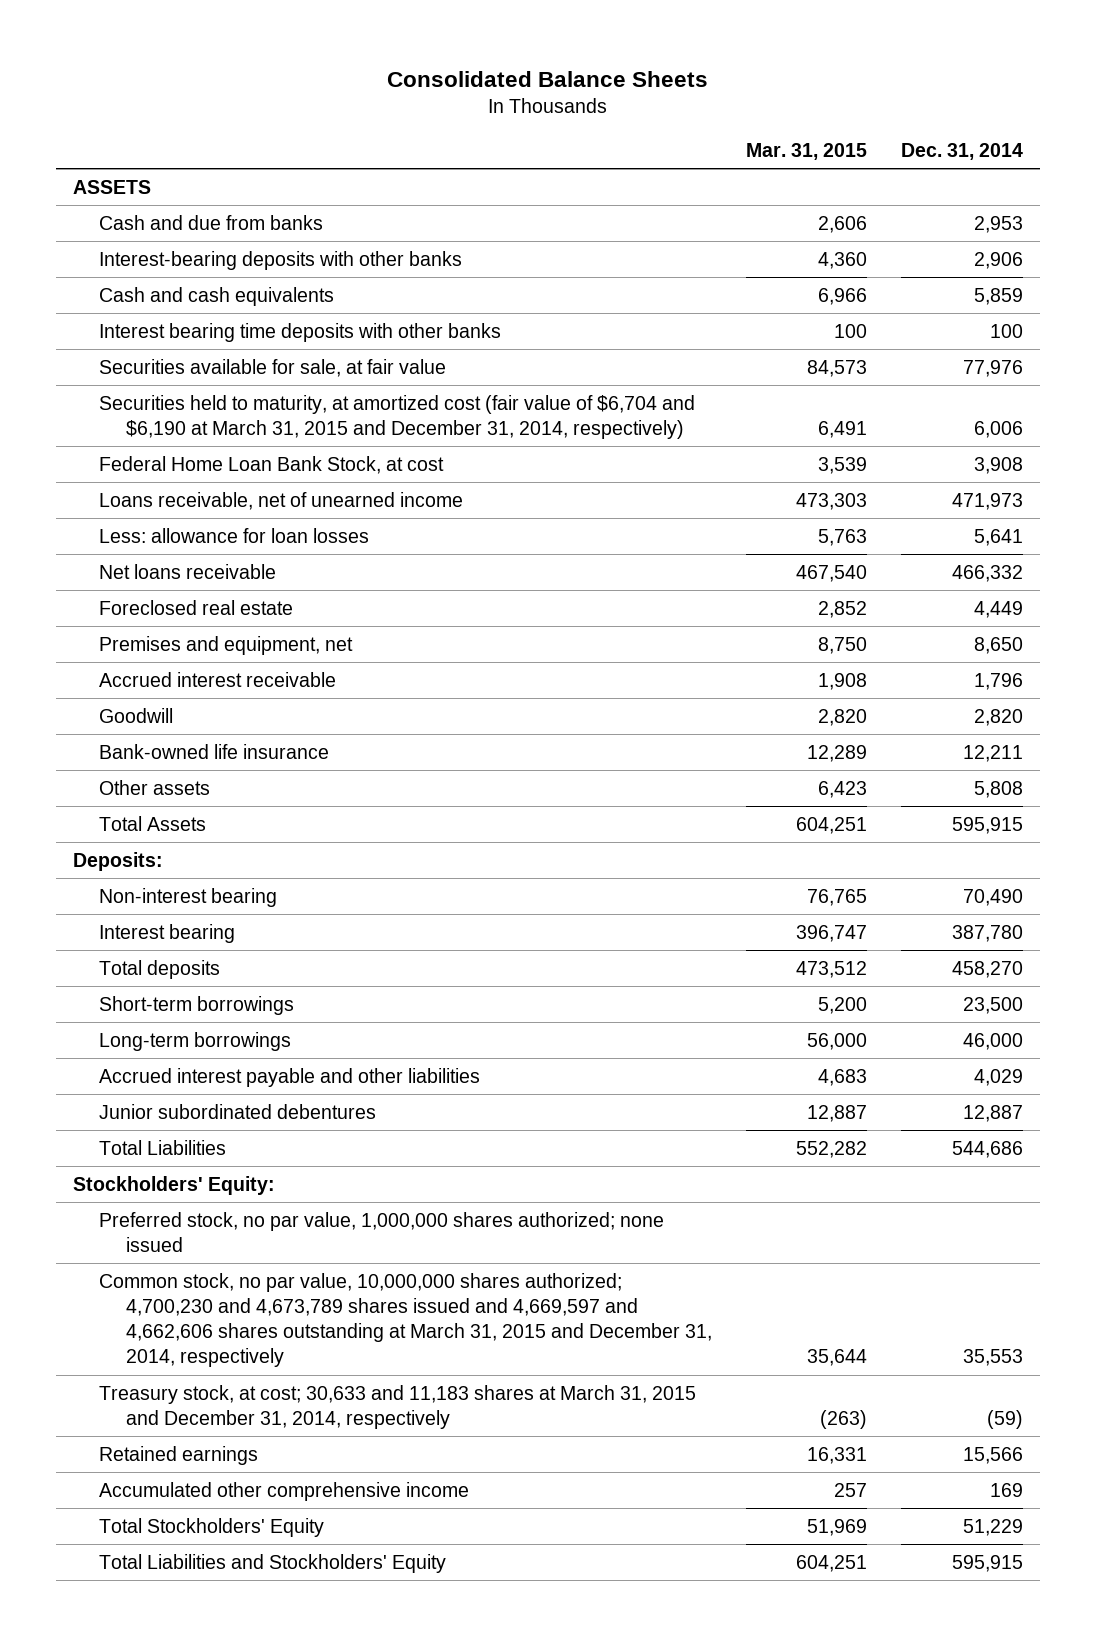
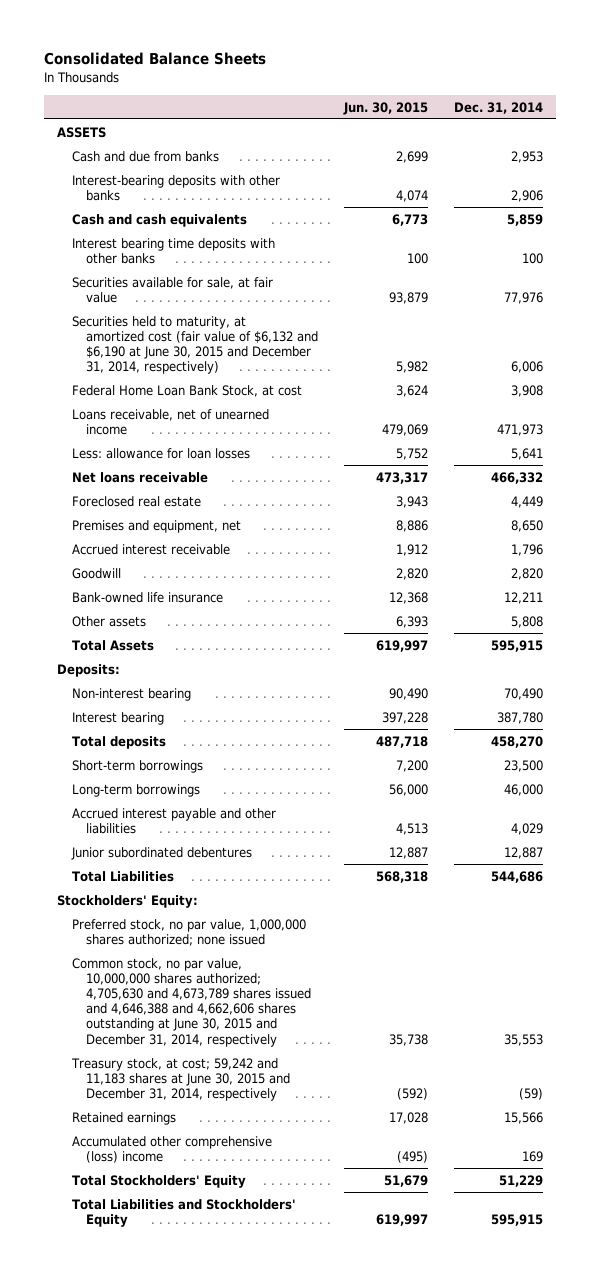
[745,143,867,161] Mar. 31, 2015 -> none
none -> [343,101,429,115] Jun. 30, 2015
[99,394,696,439] Securities held to maturity, at amortized cost (fair value of $6,704 and $6,190 at March 31, 2015 and December 31, 2014, respectively) -> [71,315,319,375] Securities held to maturity, at amortized cost (fair value of $6,132 and $6,190 at June 30, 2015 and December 31, 2014, respectively)
[99,1272,712,1368] Common stock, no par value, 10,000,000 shares authorized; 4,700,230 and 4,673,789 shares issued and 4,669,597 and 4,662,606 shares outstanding at March 31, 2015 and December 31, 2014, respectively -> [71,957,312,1047] Common stock, no par value, 10,000,000 shares authorized; 4,705,630 and 4,673,789 shares issued and 4,646,388 and 4,662,606 shares outstanding at June 30, 2015 and December 31, 2014, respectively
[99,1384,697,1429] Treasury stock, at cost; 30,633 and 11,183 shares at March 31, 2015 and December 31, 2014, respectively -> [70,1057,291,1102] Treasury stock, at cost; 59,242 and 11,183 shares at June 30, 2015 and December 31, 2014, respectively
[99,1481,470,1501] Accumulated other comprehensive income -> [71,1135,272,1163] Accumulated other comprehensive (loss) income

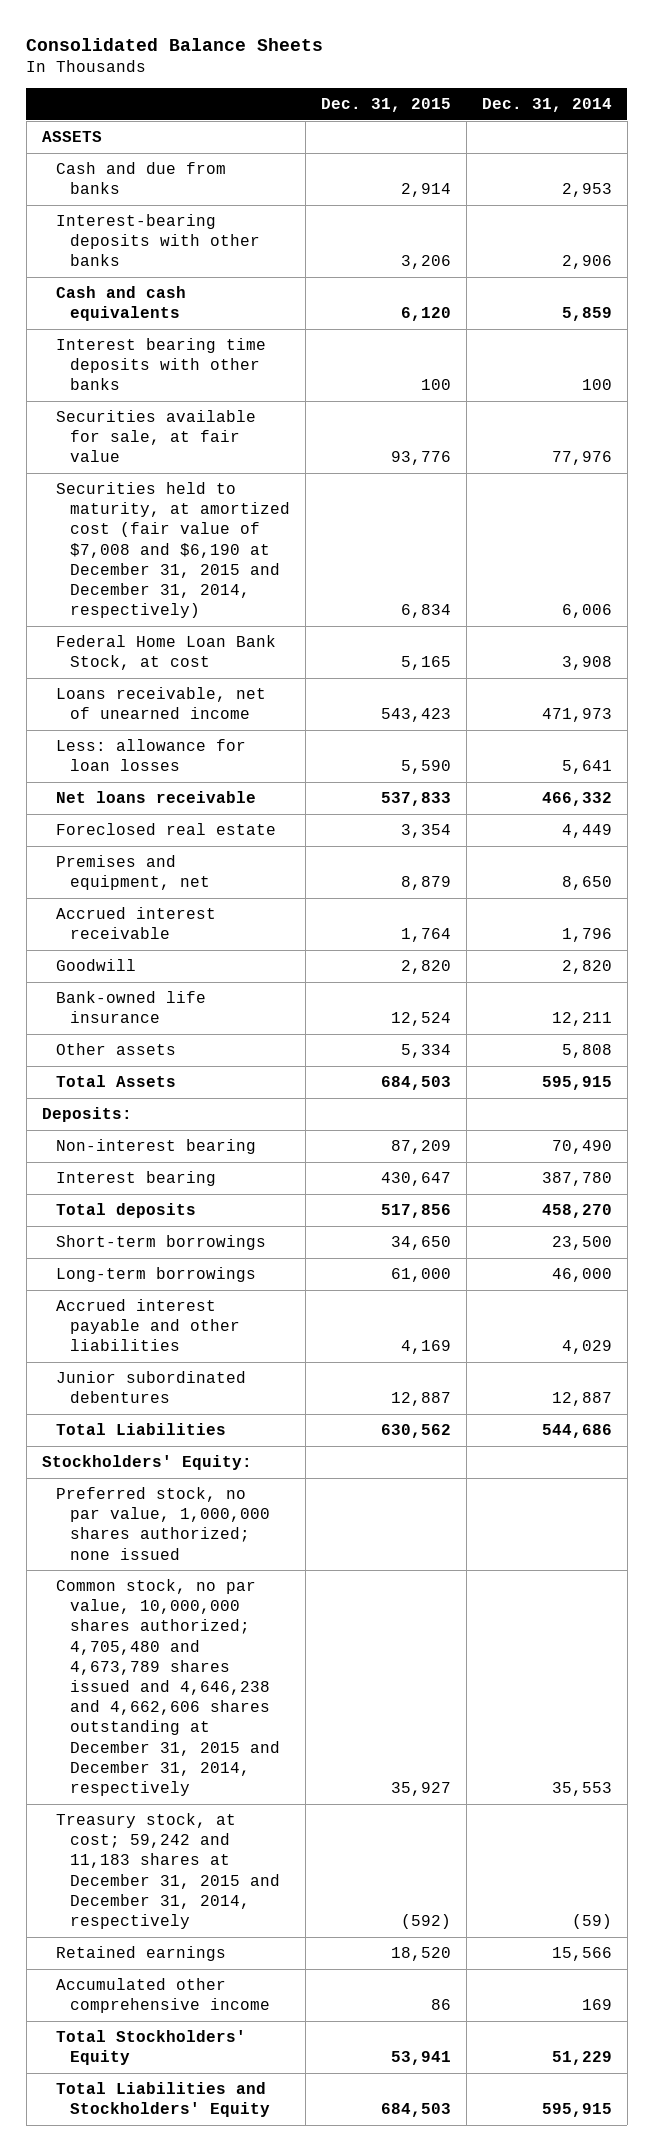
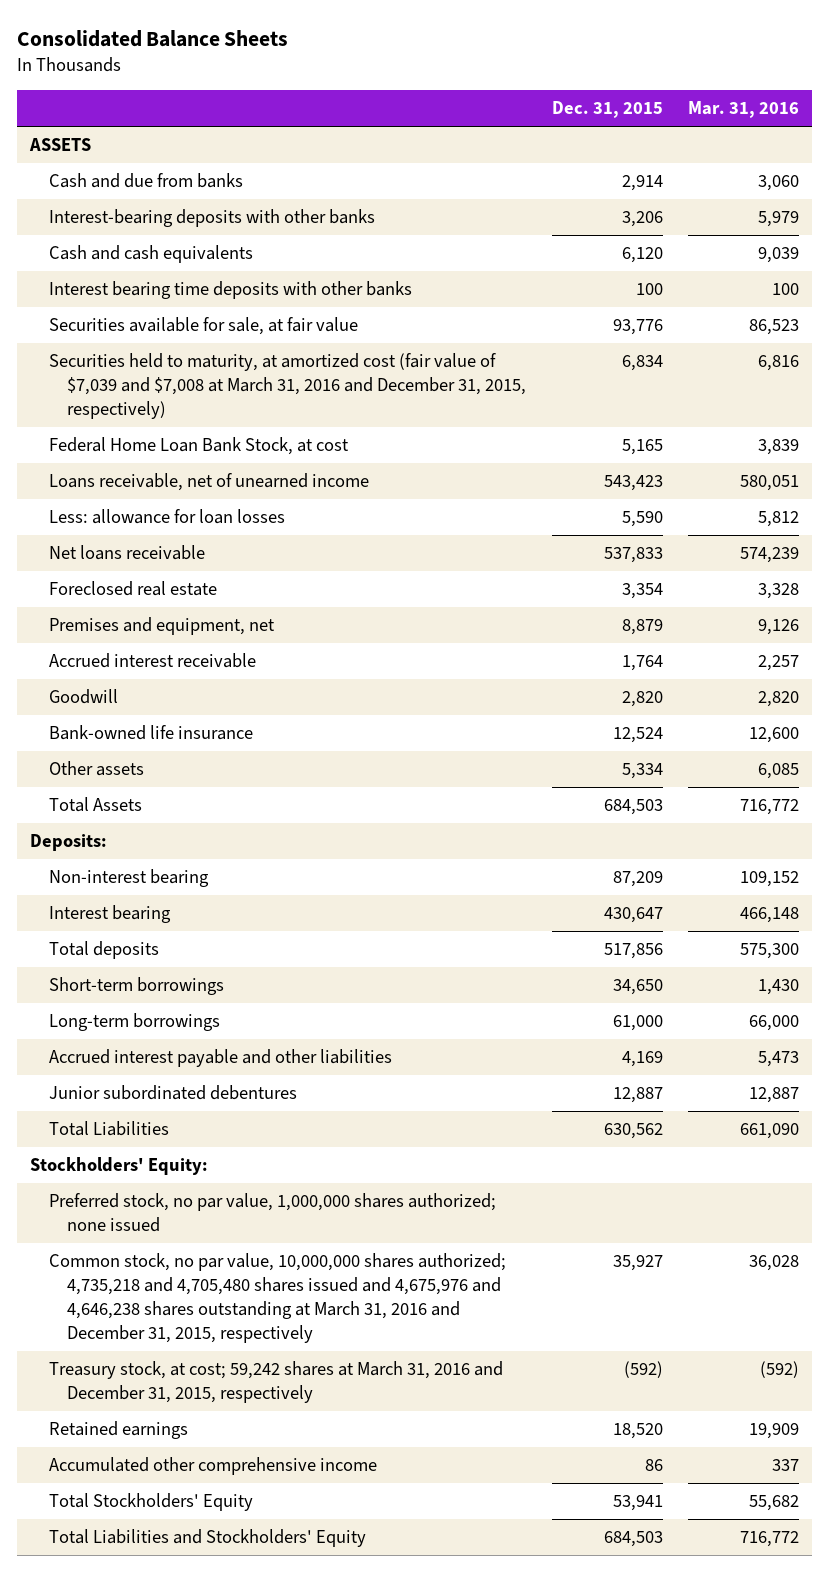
[481,97,612,112] Dec. 31, 2014 -> none
none -> [688,101,800,119] Mar. 31, 2016
[55,482,290,619] Securities held to maturity, at amortized cost (fair value of $7,008 and $6,190 at December 31, 2015 and December 31, 2014, respectively) -> [48,353,527,419] Securities held to maturity, at amortized cost (fair value of $7,039 and $7,008 at March 31, 2016 and December 31, 2015, respectively)
[55,1579,280,1796] Common stock, no par value, 10,000,000 shares authorized; 4,705,480 and 4,673,789 shares issued and 4,646,238 and 4,662,606 shares outstanding at December 31, 2015 and December 31, 2014, respectively -> [48,1253,506,1343] Common stock, no par value, 10,000,000 shares authorized; 4,735,218 and 4,705,480 shares issued and 4,675,976 and 4,646,238 shares outstanding at March 31, 2016 and December 31, 2015, respectively
[55,1813,280,1930] Treasury stock, at cost; 59,242 and 11,183 shares at December 31, 2015 and December 31, 2014, respectively -> [48,1361,503,1404] Treasury stock, at cost; 59,242 shares at March 31, 2016 and December 31, 2015, respectively

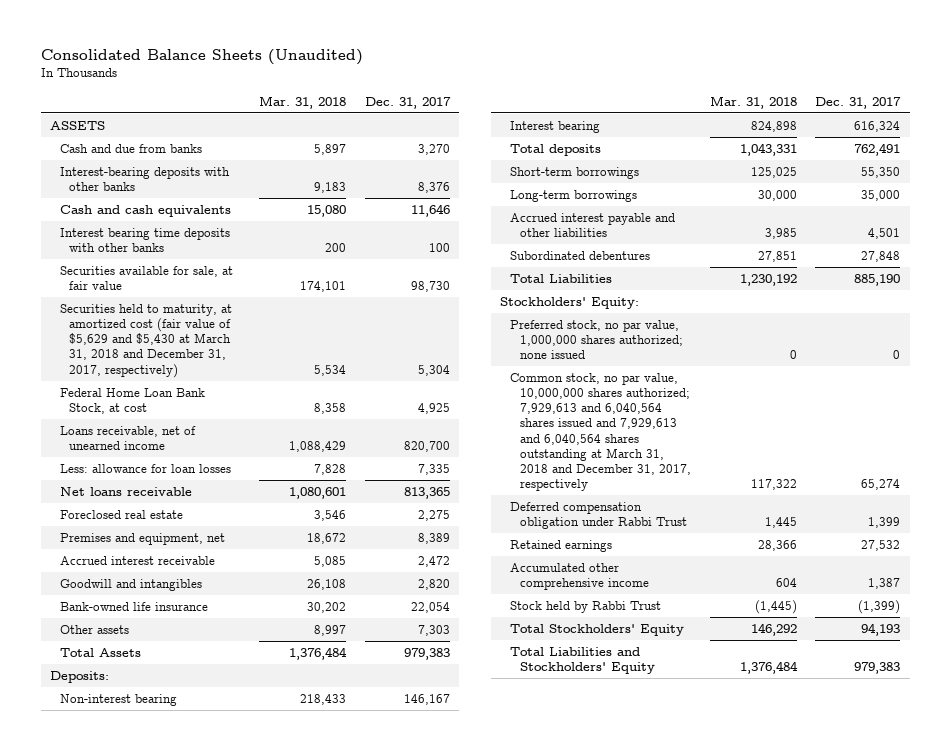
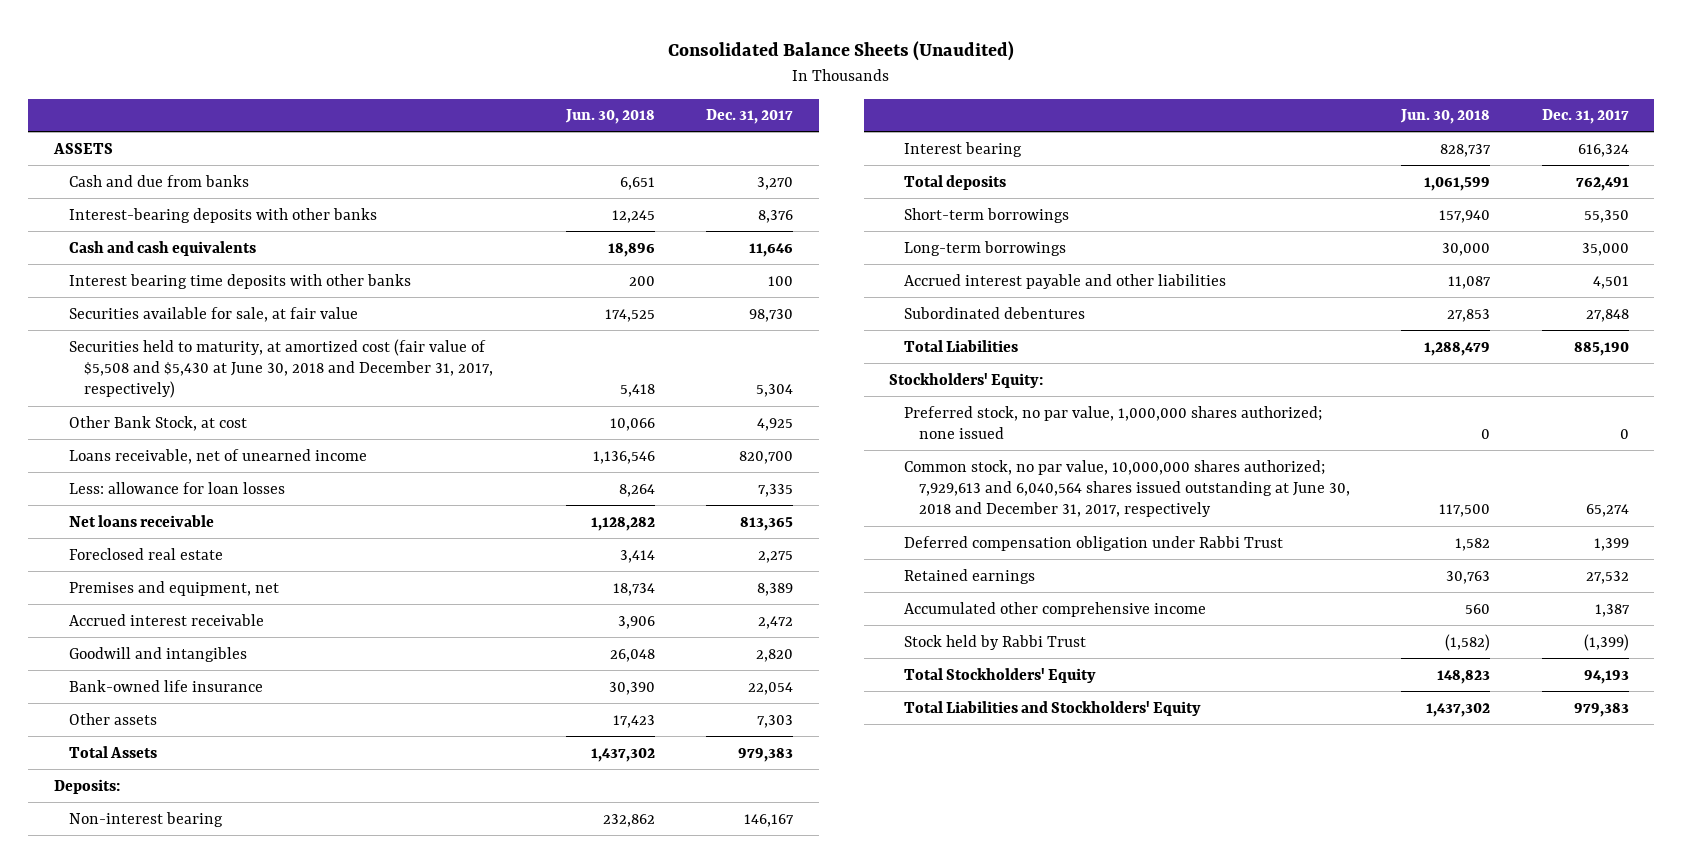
[259,95,347,109] Mar. 31, 2018 -> none
none -> [564,109,655,125] Jun. 30, 2018
[59,303,232,378] Securities held to maturity, at amortized cost (fair value of $5,629 and $5,430 at March 31, 2018 and December 31, 2017, respectively) -> [68,338,493,399] Securities held to maturity, at amortized cost (fair value of $5,508 and $5,430 at June 30, 2018 and December 31, 2017, respectively)
[59,387,205,414] Federal Home Loan Bank Stock, at cost -> [68,415,247,431] Other Bank Stock, at cost
[510,372,691,492] Common stock, no par value, 10,000,000 shares authorized; 7,929,613 and 6,040,564 shares issued and 7,929,613 and 6,040,564 shares outstanding at March 31, 2018 and December 31, 2017, respectively -> [904,459,1351,518] Common stock, no par value, 10,000,000 shares authorized; 7,929,613 and 6,040,564 shares issued outstanding at June 30, 2018 and December 31, 2017, respectively

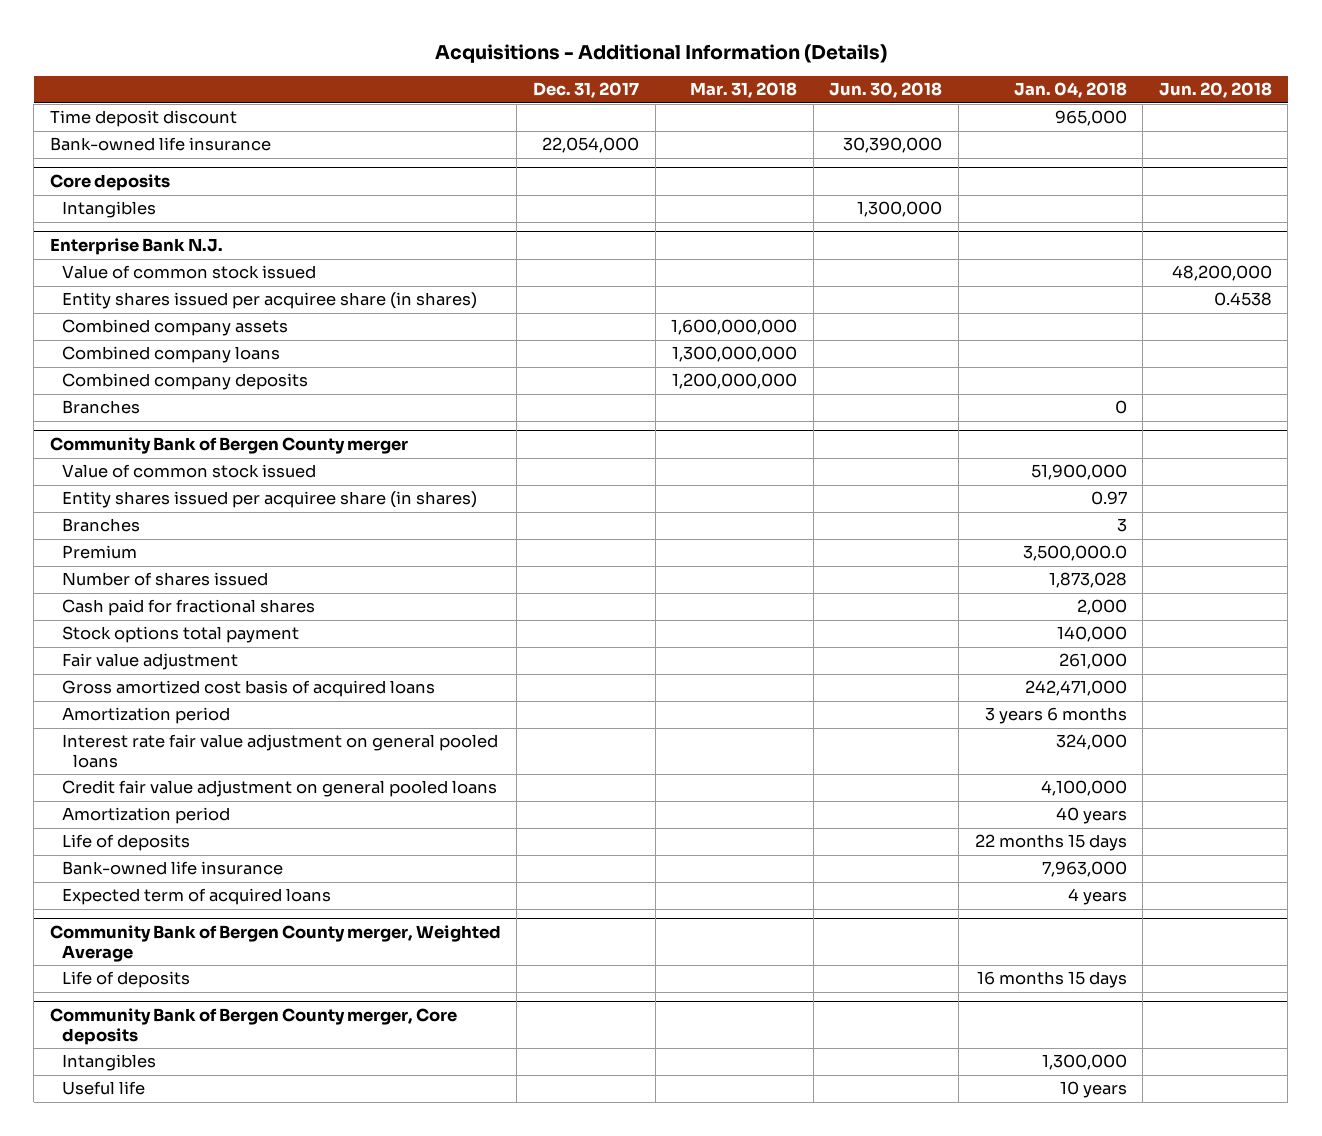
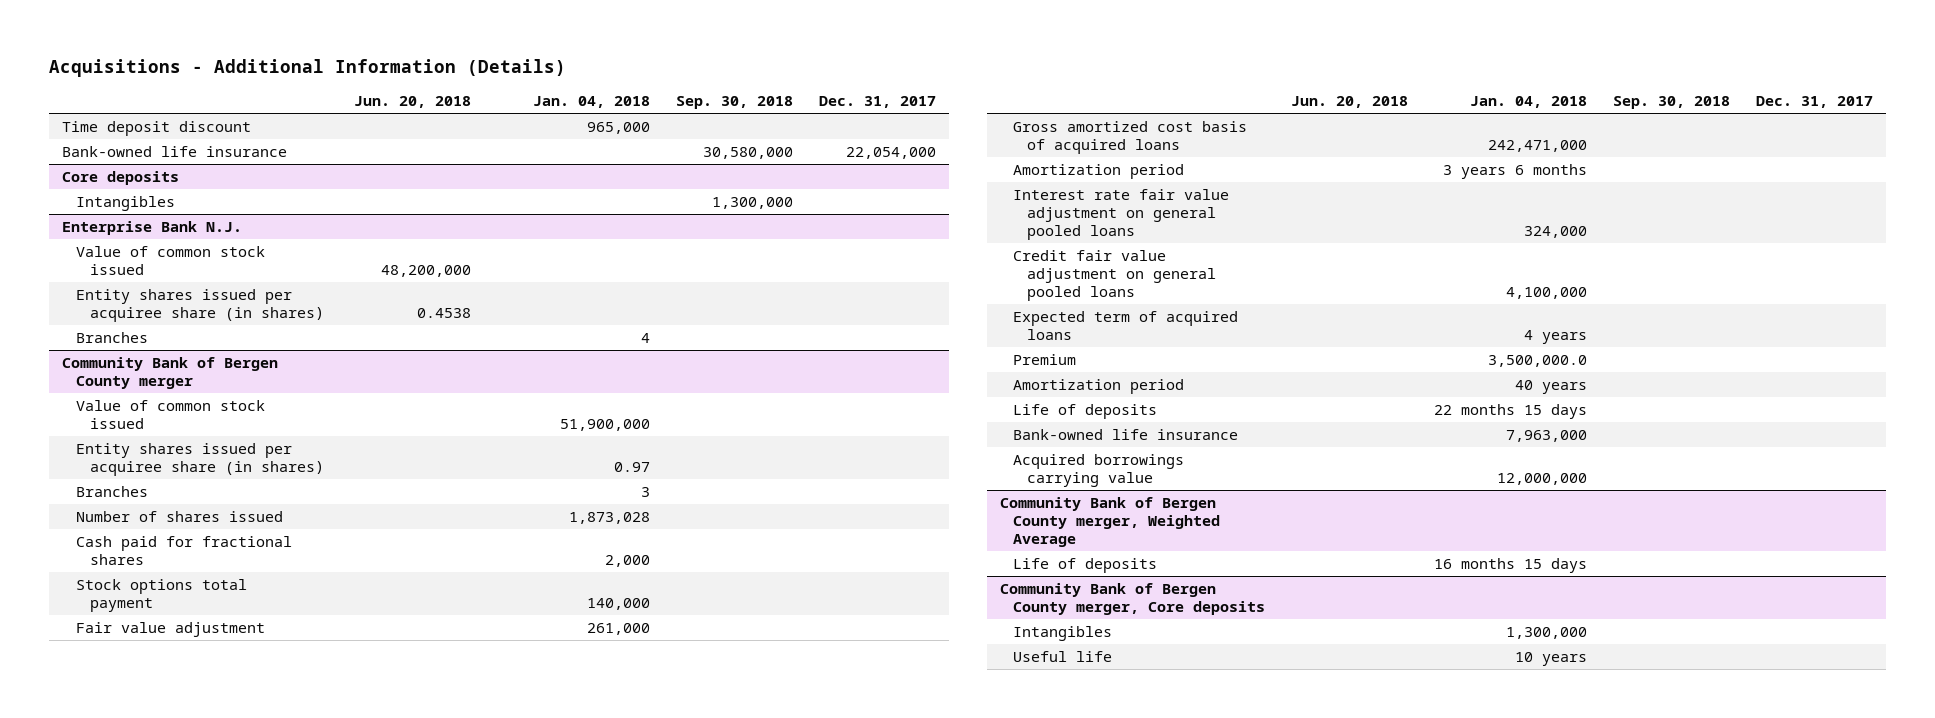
[690,82,798,99] Mar. 31, 2018 -> none
[829,82,943,99] Jun. 30, 2018 -> none
none -> [675,96,793,110] Sep. 30, 2018
[61,319,288,337] Combined company assets -> none
[61,346,280,364] Combined company loans -> none
[61,373,308,391] Combined company deposits -> none
[1114,400,1127,415] 0 -> [640,332,650,343] 4
[61,888,331,906] Expected term of acquired loans -> [1013,310,1239,340] Expected term of acquired loans
[61,545,137,560] Premium -> [1013,353,1077,365] Premium
none -> [1013,453,1185,487] Acquired borrowings carrying value

